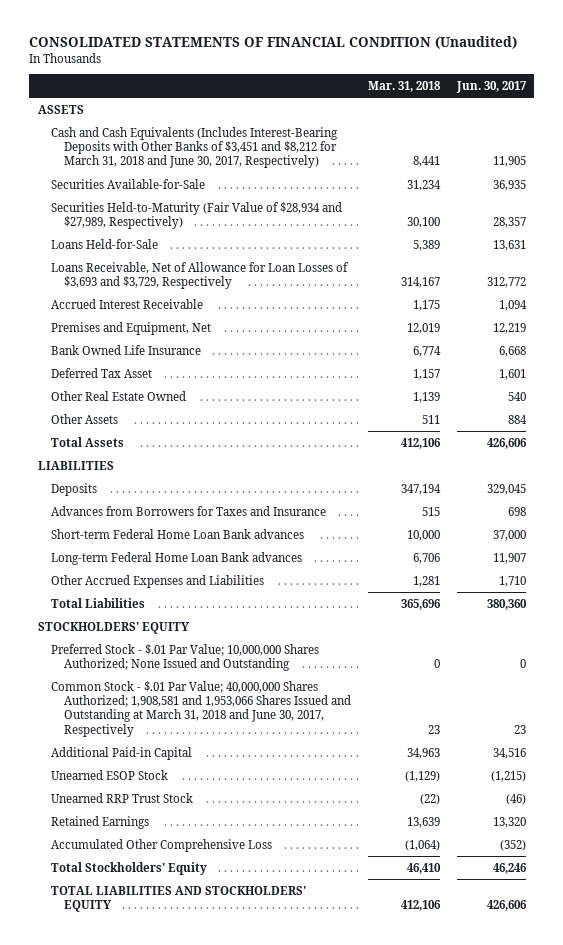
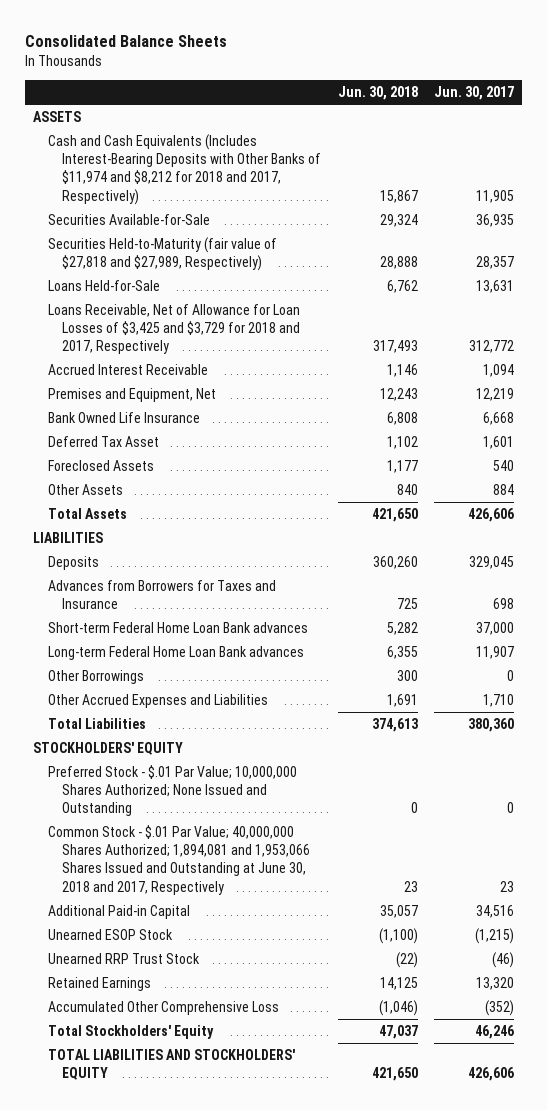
[29,36,518,50] CONSOLIDATED STATEMENTS OF FINANCIAL CONDITION (Unaudited) -> [25,35,228,48] Consolidated Balance Sheets
[367,80,441,92] Mar. 31, 2018 -> none
none -> [337,86,418,101] Jun. 30, 2018
[50,126,338,169] Cash and Cash Equivalents (Includes Interest-Bearing Deposits with Other Banks of $3,451 and $8,212 for March 31, 2018 and June 30, 2017, Respectively) -> [47,134,322,205] Cash and Cash Equivalents (Includes Interest-Bearing Deposits with Other Banks of $11,974 and $8,212 for 2018 and 2017, Respectively)
[50,201,342,229] Securities Held-to-Maturity (Fair Value of $28,934 and $27,989, Respectively) -> [47,237,277,272] Securities Held-to-Maturity (fair value of $27,818 and $27,989, Respectively)
[50,261,349,289] Loans Receivable, Net of Allowance for Loan Losses of $3,693 and $3,729, Respectively -> [47,304,301,355] Loans Receivable, Net of Allowance for Loan Losses of $3,425 and $3,729 for 2018 and 2017, Respectively
[50,390,186,401] Other Real Estate Owned -> none
none -> [47,460,154,472] Foreclosed Assets
none -> [47,670,144,685] Other Borrowings
[50,680,351,737] Common Stock - $.01 Par Value; 40,000,000 Shares Authorized; 1,908,581 and 1,953,066 Shares Issued and Outstanding at March 31, 2018 and June 30, 2017, Respectively -> [47,825,311,895] Common Stock - $.01 Par Value; 40,000,000 Shares Authorized; 1,894,081 and 1,953,066 Shares Issued and Outstanding at June 30, 2018 and 2017, Respectively

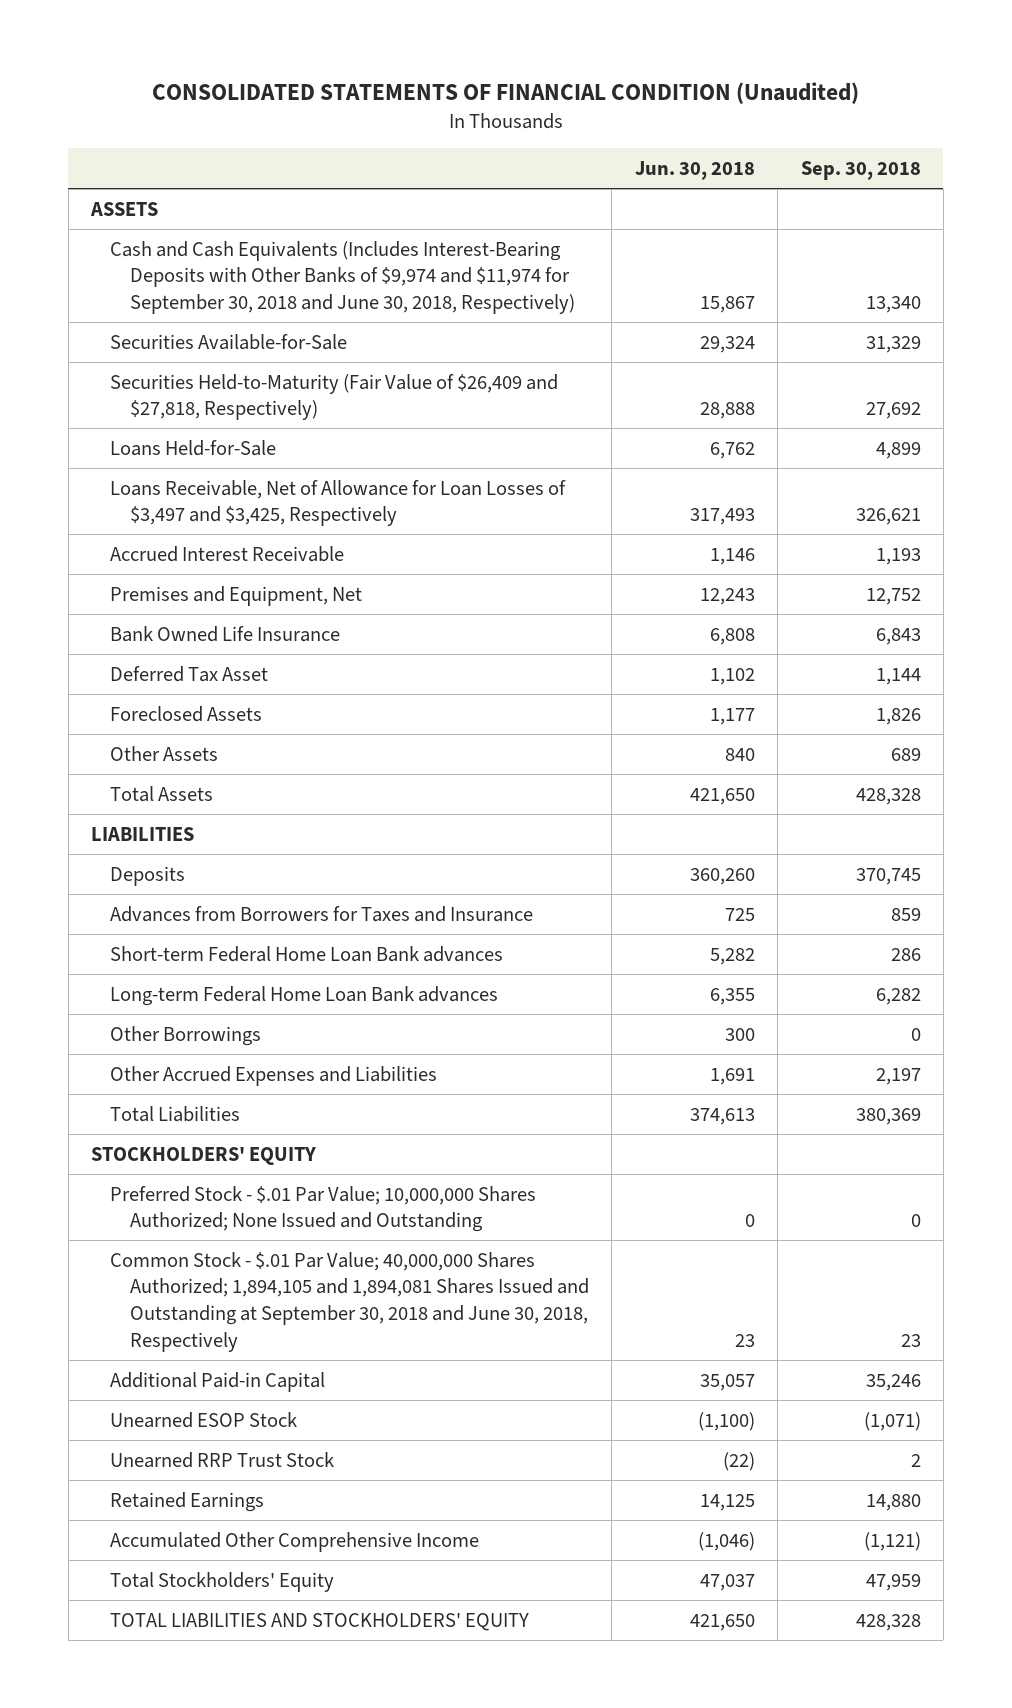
[25,35,228,48] Consolidated Balance Sheets -> [151,82,859,105] CONSOLIDATED STATEMENTS OF FINANCIAL CONDITION (Unaudited)
[434,86,515,101] Jun. 30, 2017 -> none
none -> [800,160,921,180] Sep. 30, 2018
[47,134,322,205] Cash and Cash Equivalents (Includes Interest-Bearing Deposits with Other Banks of $11,974 and $8,212 for 2018 and 2017, Respectively) -> [110,240,575,314] Cash and Cash Equivalents (Includes Interest-Bearing Deposits with Other Banks of $9,974 and $11,974 for September 30, 2018 and June 30, 2018, Respectively)
[47,237,277,272] Securities Held-to-Maturity (fair value of $27,818 and $27,989, Respectively) -> [110,373,559,421] Securities Held-to-Maturity (Fair Value of $26,409 and $27,818, Respectively)
[47,304,301,355] Loans Receivable, Net of Allowance for Loan Losses of $3,425 and $3,729 for 2018 and 2017, Respectively -> [110,479,567,527] Loans Receivable, Net of Allowance for Loan Losses of $3,497 and $3,425, Respectively
[47,825,311,895] Common Stock - $.01 Par Value; 40,000,000 Shares Authorized; 1,894,081 and 1,953,066 Shares Issued and Outstanding at June 30, 2018 and 2017, Respectively -> [110,1251,589,1352] Common Stock - $.01 Par Value; 40,000,000 Shares Authorized; 1,894,105 and 1,894,081 Shares Issued and Outstanding at September 30, 2018 and June 30, 2018, Respectively
[47,1001,279,1016] Accumulated Other Comprehensive Loss -> [110,1531,480,1552] Accumulated Other Comprehensive Income

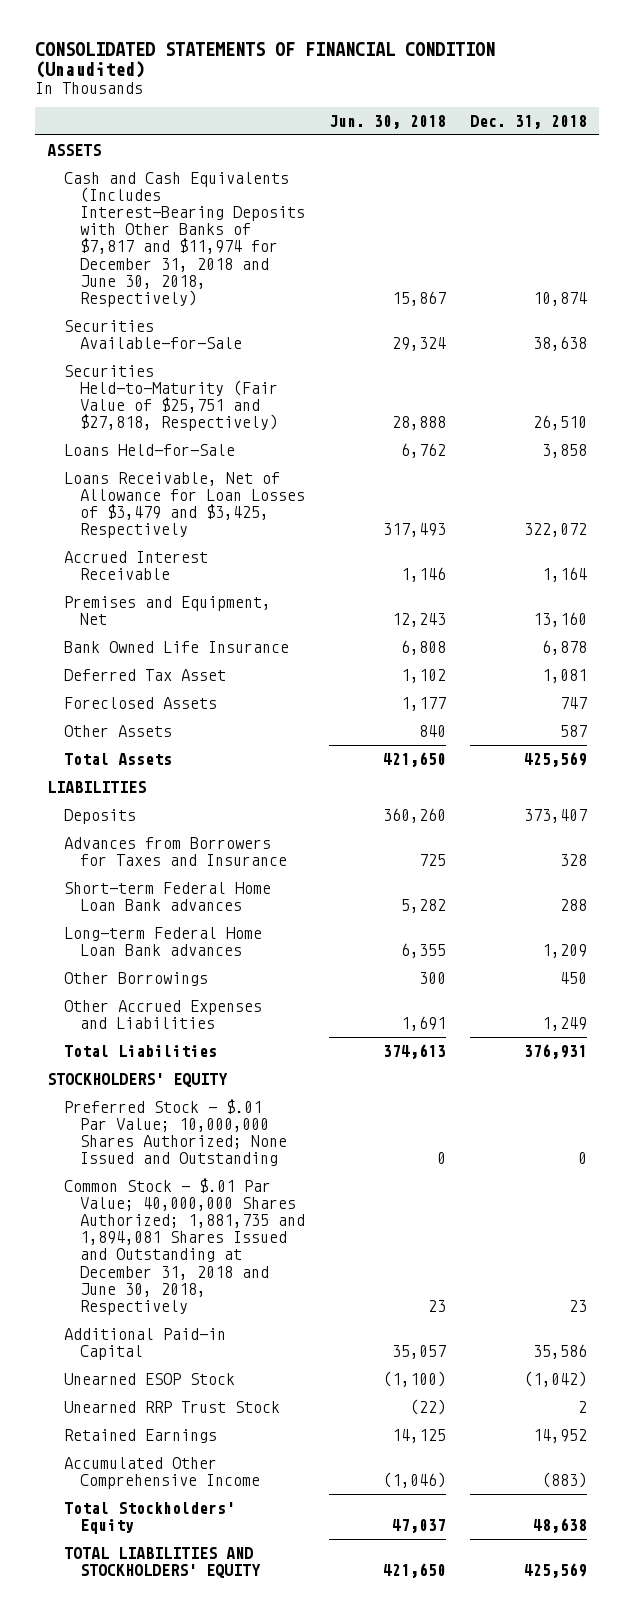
[800,160,921,180] Sep. 30, 2018 -> none
none -> [469,115,587,130] Dec. 31, 2018
[110,240,575,314] Cash and Cash Equivalents (Includes Interest-Bearing Deposits with Other Banks of $9,974 and $11,974 for September 30, 2018 and June 30, 2018, Respectively) -> [63,171,306,307] Cash and Cash Equivalents (Includes Interest-Bearing Deposits with Other Banks of $7,817 and $11,974 for December 31, 2018 and June 30, 2018, Respectively)
[110,373,559,421] Securities Held-to-Maturity (Fair Value of $26,409 and $27,818, Respectively) -> [63,364,279,432] Securities Held-to-Maturity (Fair Value of $25,751 and $27,818, Respectively)
[110,479,567,527] Loans Receivable, Net of Allowance for Loan Losses of $3,497 and $3,425, Respectively -> [63,471,306,539] Loans Receivable, Net of Allowance for Loan Losses of $3,479 and $3,425, Respectively
[110,1251,589,1352] Common Stock - $.01 Par Value; 40,000,000 Shares Authorized; 1,894,105 and 1,894,081 Shares Issued and Outstanding at September 30, 2018 and June 30, 2018, Respectively -> [63,1177,306,1315] Common Stock - $.01 Par Value; 40,000,000 Shares Authorized; 1,881,735 and 1,894,081 Shares Issued and Outstanding at December 31, 2018 and June 30, 2018, Respectively

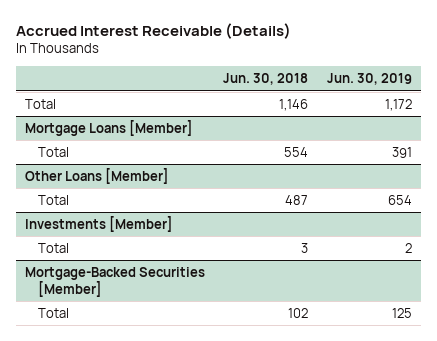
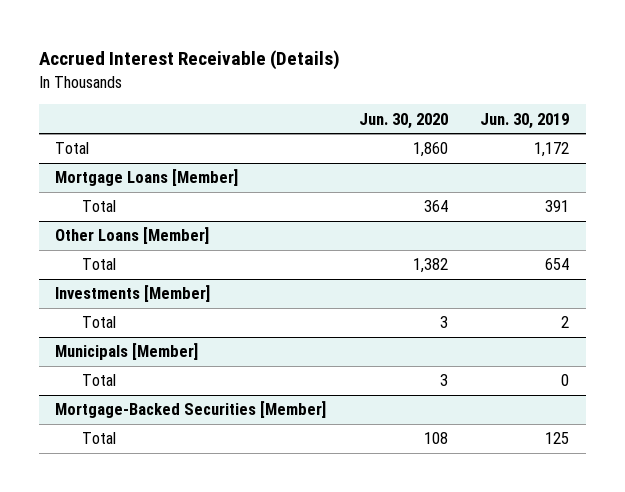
[223,73,309,86] Jun. 30, 2018 -> none
none -> [358,112,448,129] Jun. 30, 2020
none -> [55,343,199,361] Municipals [Member]
none -> [81,374,116,387] Total

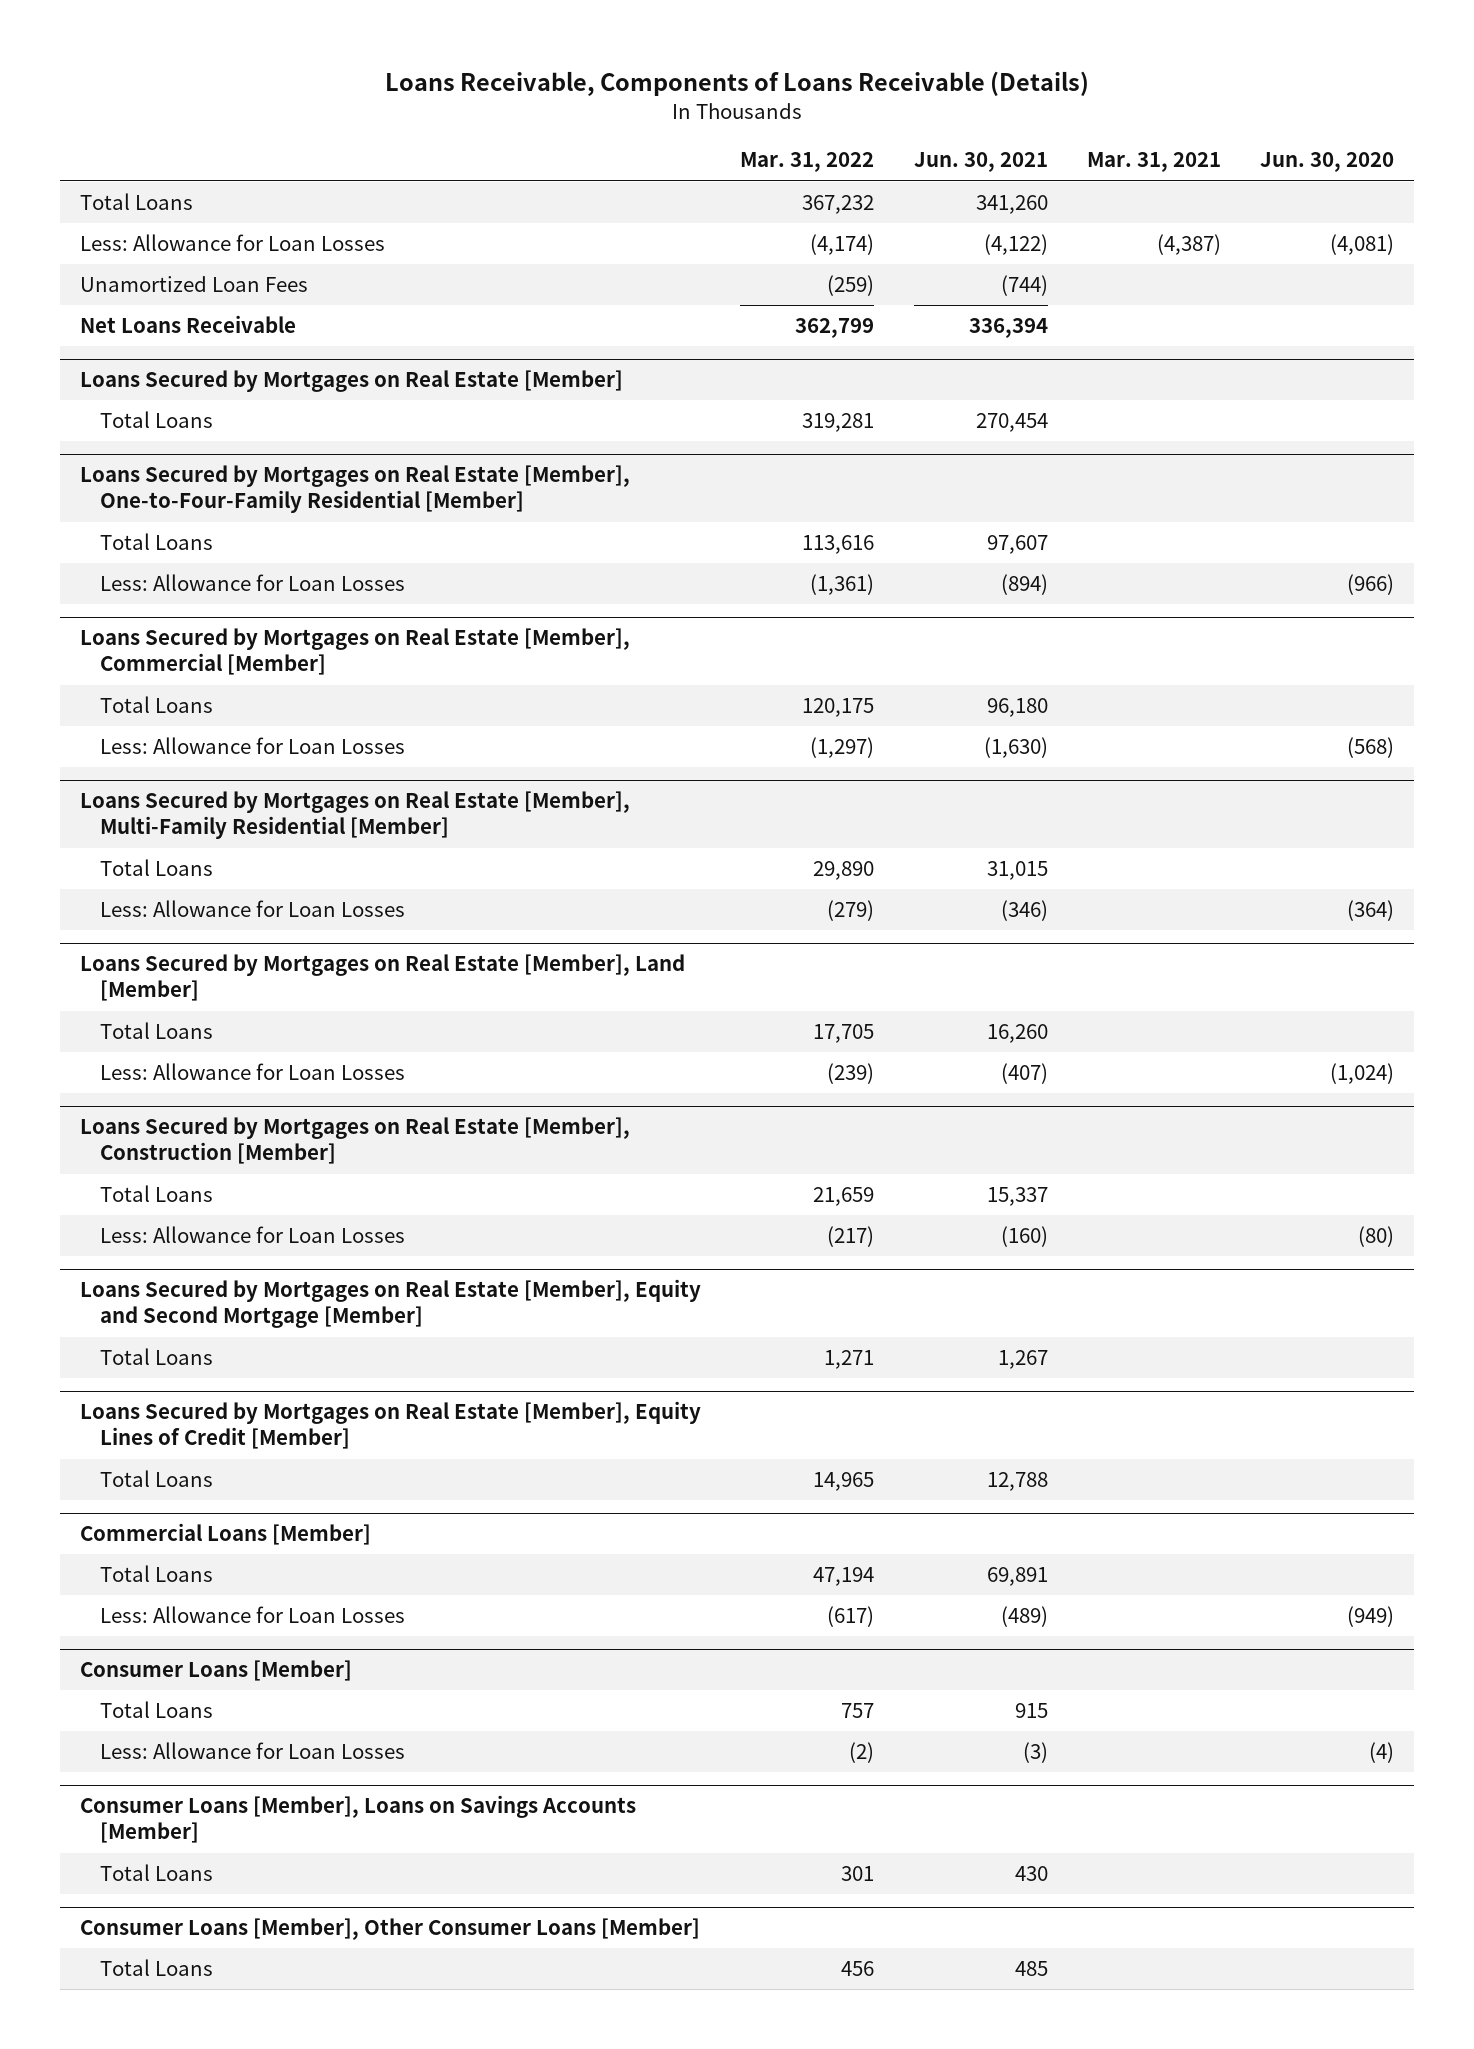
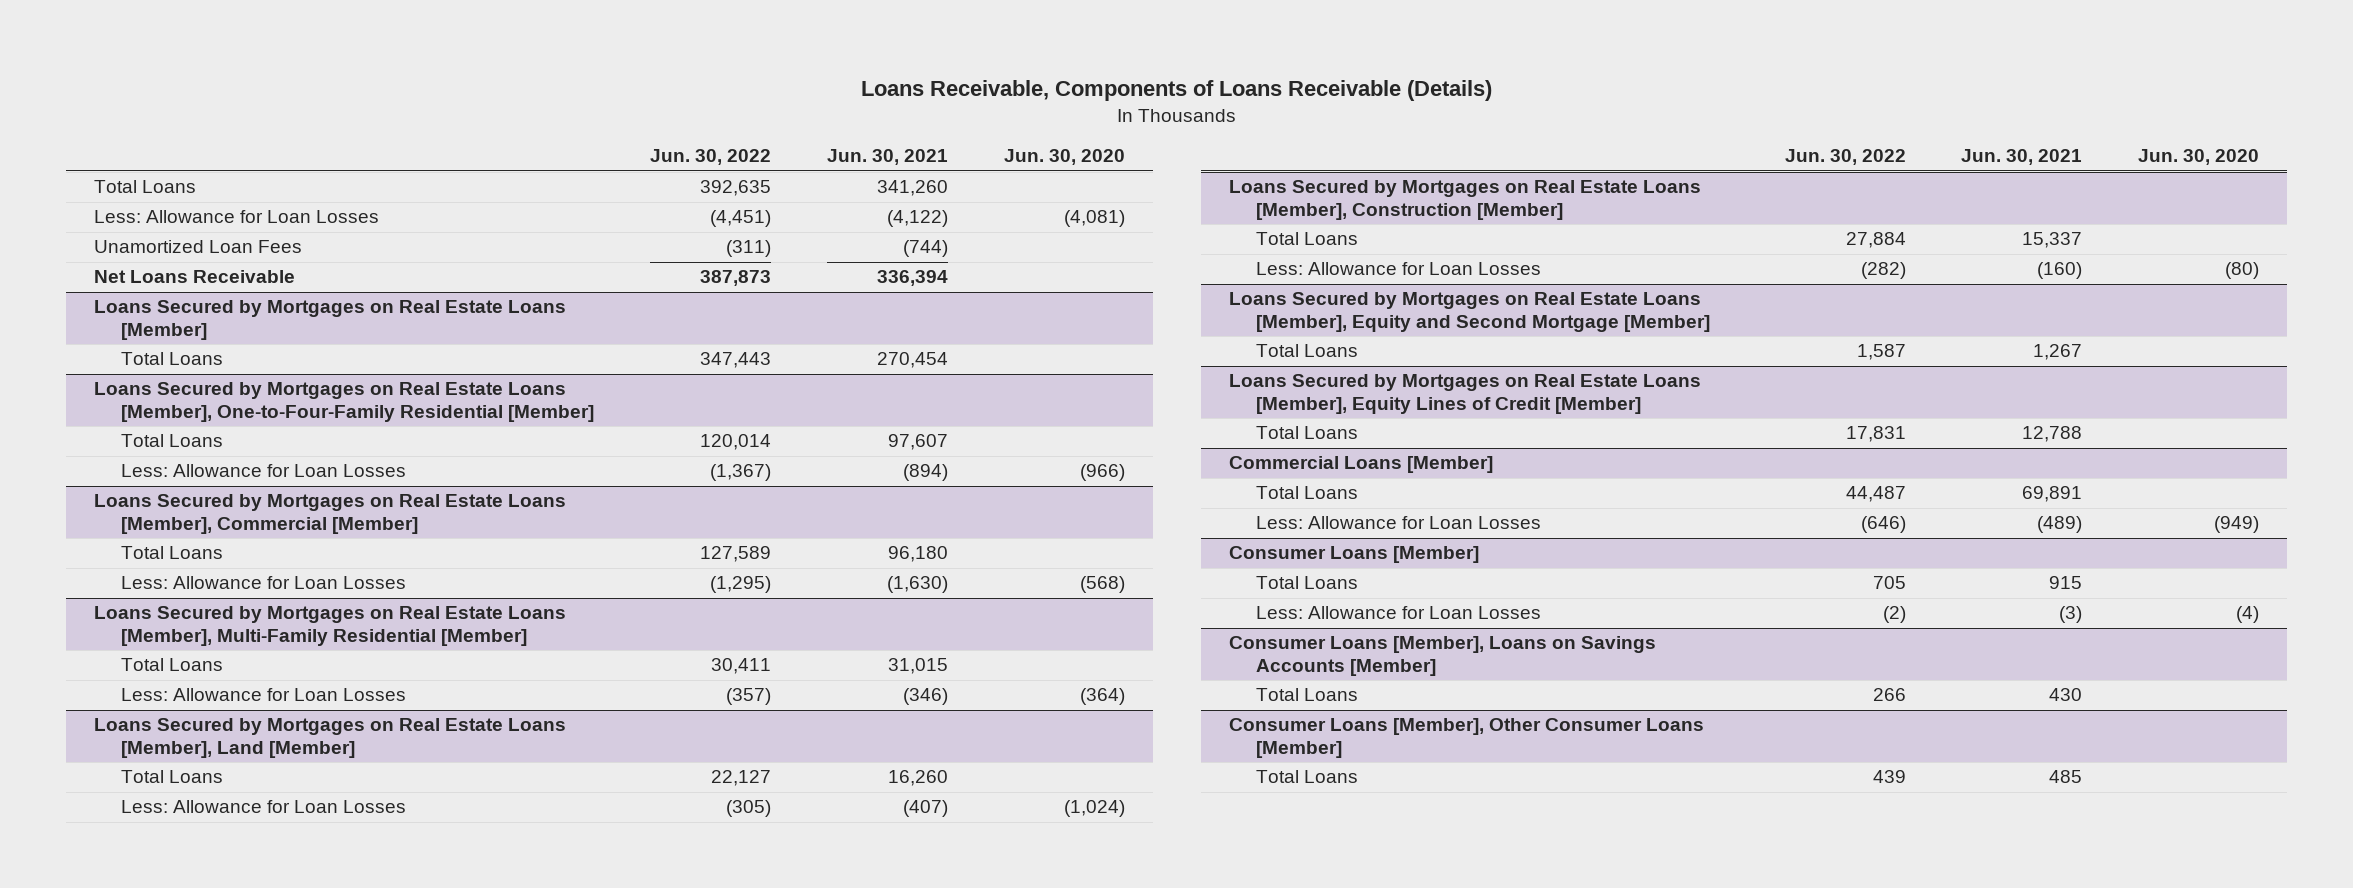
[740,152,875,173] Mar. 31, 2022 -> none
[1086,152,1221,173] Mar. 31, 2021 -> none
none -> [650,149,772,166] Jun. 30, 2022
[79,370,623,393] Loans Secured by Mortgages on Real Estate [Member] -> [94,300,567,340] Loans Secured by Mortgages on Real Estate Loans [Member]
[79,465,630,514] Loans Secured by Mortgages on Real Estate [Member], One-to-Four-Family Residential [Member] -> [94,382,595,422] Loans Secured by Mortgages on Real Estate Loans [Member], One-to-Four-Family Residential [Member]
[79,628,630,676] Loans Secured by Mortgages on Real Estate [Member], Commercial [Member] -> [94,494,567,534] Loans Secured by Mortgages on Real Estate Loans [Member], Commercial [Member]
[79,791,630,840] Loans Secured by Mortgages on Real Estate [Member], Multi-Family Residential [Member] -> [94,606,567,646] Loans Secured by Mortgages on Real Estate Loans [Member], Multi-Family Residential [Member]
[79,954,685,1002] Loans Secured by Mortgages on Real Estate [Member], Land [Member] -> [94,718,567,758] Loans Secured by Mortgages on Real Estate Loans [Member], Land [Member]
[79,1117,630,1165] Loans Secured by Mortgages on Real Estate [Member], Construction [Member] -> [1228,180,1701,220] Loans Secured by Mortgages on Real Estate Loans [Member], Construction [Member]
[79,1279,701,1329] Loans Secured by Mortgages on Real Estate [Member], Equity and Second Mortgage [Member] -> [1228,292,1710,332] Loans Secured by Mortgages on Real Estate Loans [Member], Equity and Second Mortgage [Member]
[79,1401,701,1450] Loans Secured by Mortgages on Real Estate [Member], Equity Lines of Credit [Member] -> [1228,374,1701,414] Loans Secured by Mortgages on Real Estate Loans [Member], Equity Lines of Credit [Member]

